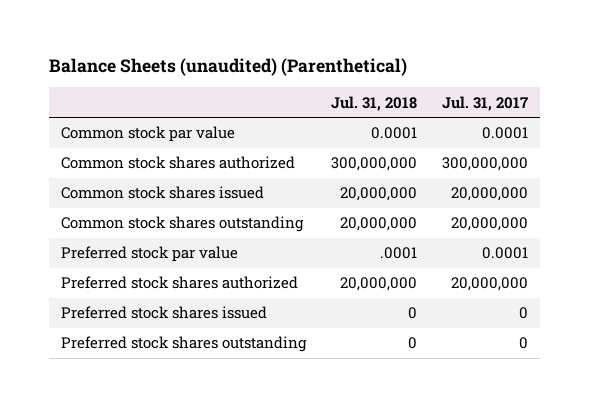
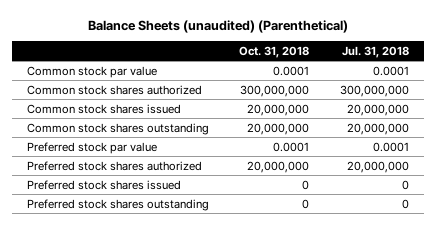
[441,95,528,111] Jul. 31, 2017 -> none
none -> [239,45,310,58] Oct. 31, 2018
[379,247,417,260] .0001 -> [372,141,409,152] 0.0001

